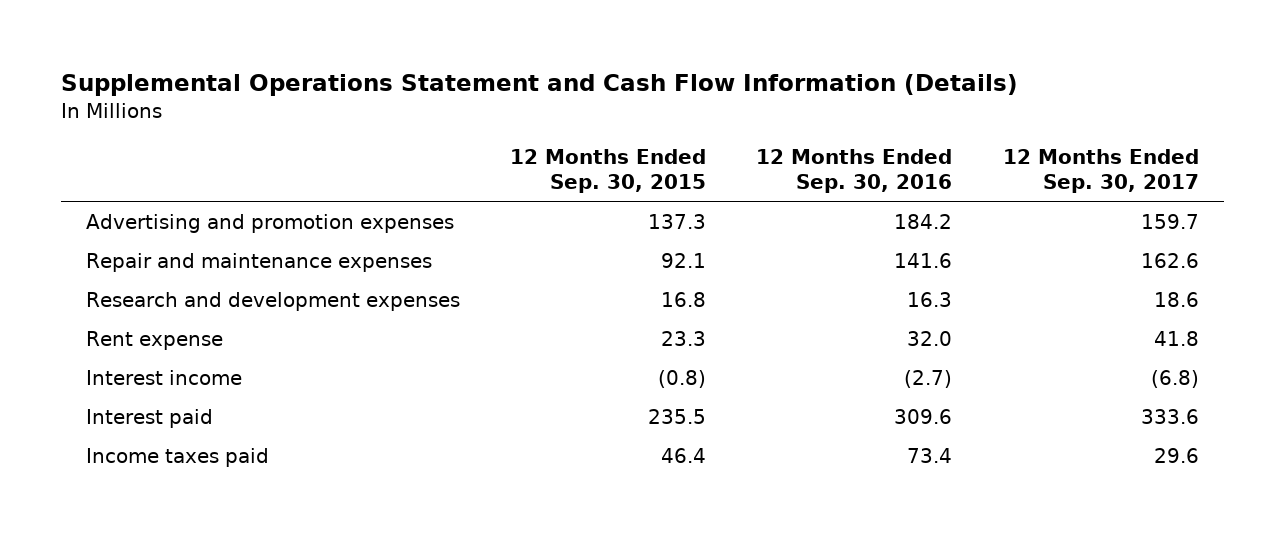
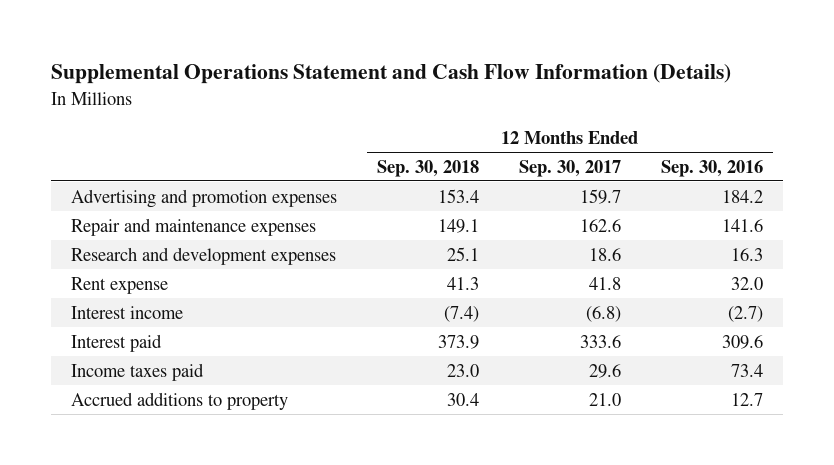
[510,148,707,193] 12 Months Ended Sep. 30, 2015 -> none
none -> [376,159,479,177] Sep. 30, 2018
none -> [70,391,288,410] Accrued additions to property

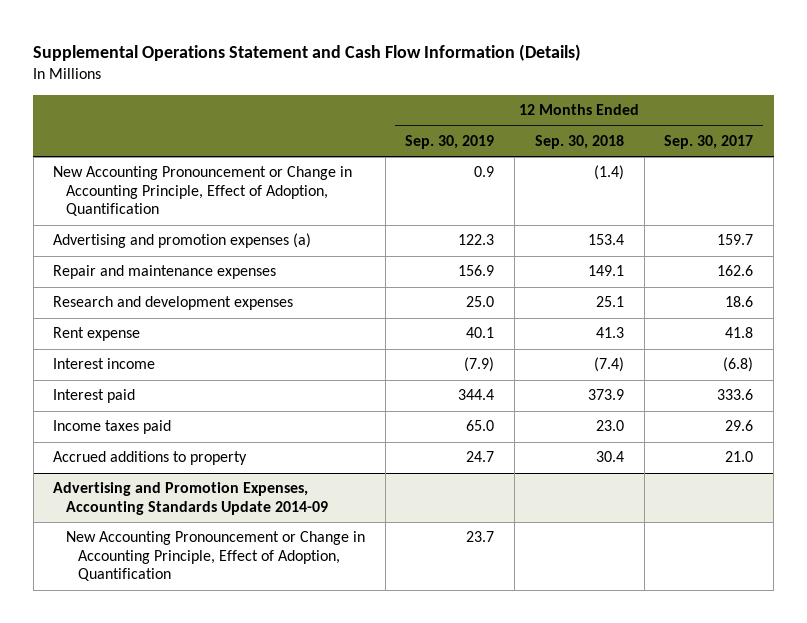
[661,159,764,177] Sep. 30, 2016 -> none
none -> [405,135,495,150] Sep. 30, 2019
none -> [53,166,353,217] New Accounting Pronouncement or Change in Accounting Principle, Effect of Adoption, Quantification
[70,188,337,208] Advertising and promotion expenses -> [53,233,312,249] Advertising and promotion expenses (a)
none -> [53,482,328,515] Advertising and Promotion Expenses, Accounting Standards Update 2014-09
none -> [65,531,365,582] New Accounting Pronouncement or Change in Accounting Principle, Effect of Adoption, Quantification

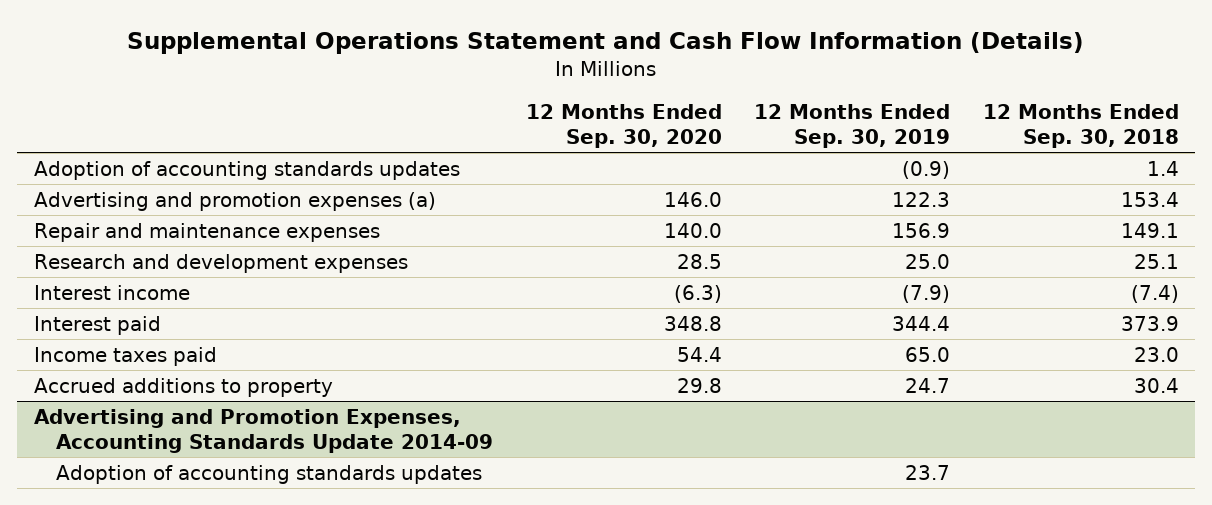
[664,135,754,150] Sep. 30, 2017 -> none
none -> [525,103,722,148] 12 Months Ended Sep. 30, 2020
[53,166,353,217] New Accounting Pronouncement or Change in Accounting Principle, Effect of Adoption, Quantification -> none
none -> [33,161,460,181] Adoption of accounting standards updates
[53,327,141,342] Rent expense -> none
[65,531,365,582] New Accounting Pronouncement or Change in Accounting Principle, Effect of Adoption, Quantification -> [56,465,483,485] Adoption of accounting standards updates

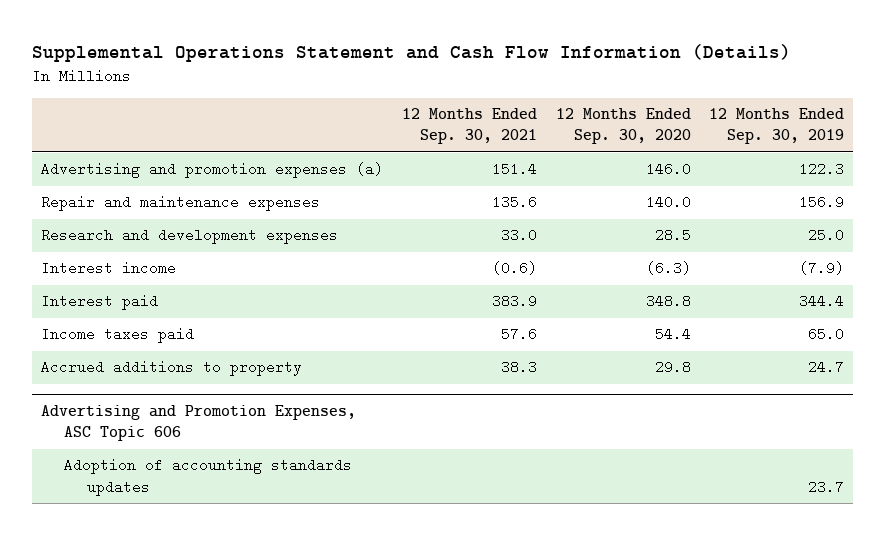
[982,103,1179,148] 12 Months Ended Sep. 30, 2018 -> none
none -> [402,108,538,145] 12 Months Ended Sep. 30, 2021
[33,161,460,181] Adoption of accounting standards updates -> none
[33,409,494,454] Advertising and Promotion Expenses, Accounting Standards Update 2014-09 -> none
none -> [41,405,357,442] Advertising and Promotion Expenses, ASC Topic 606

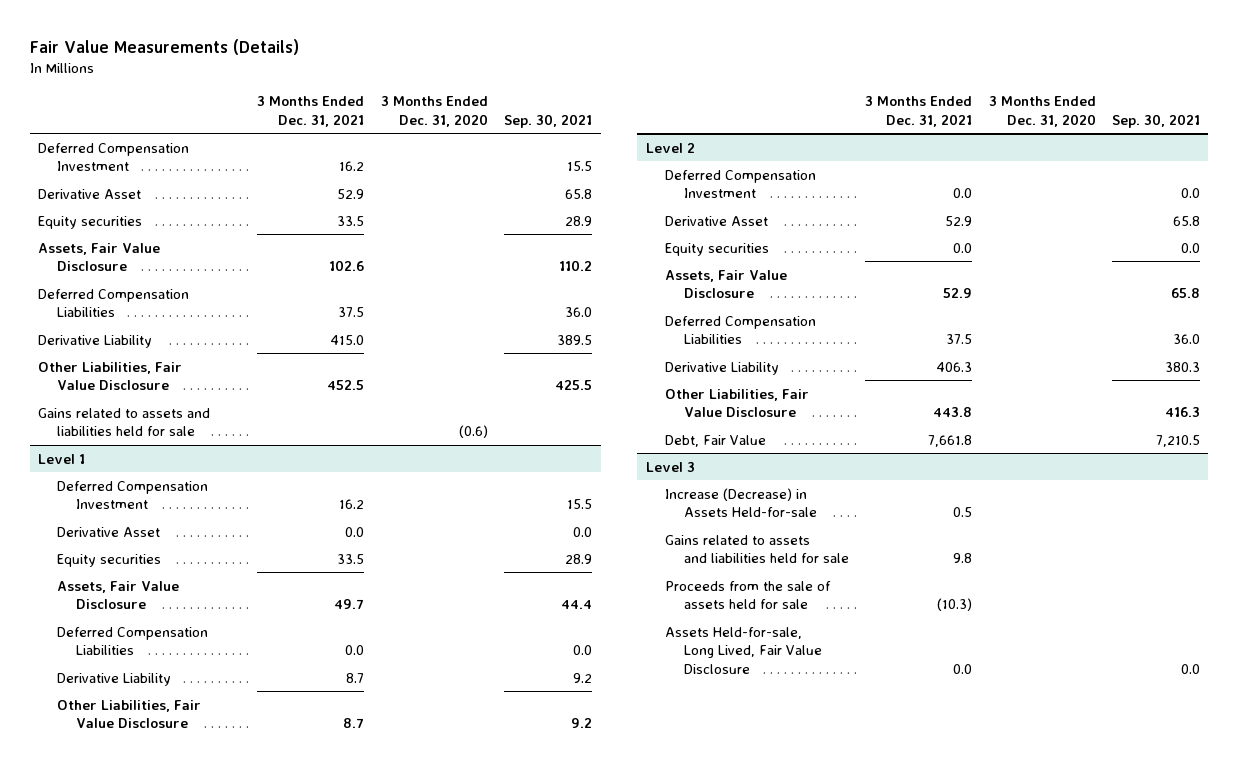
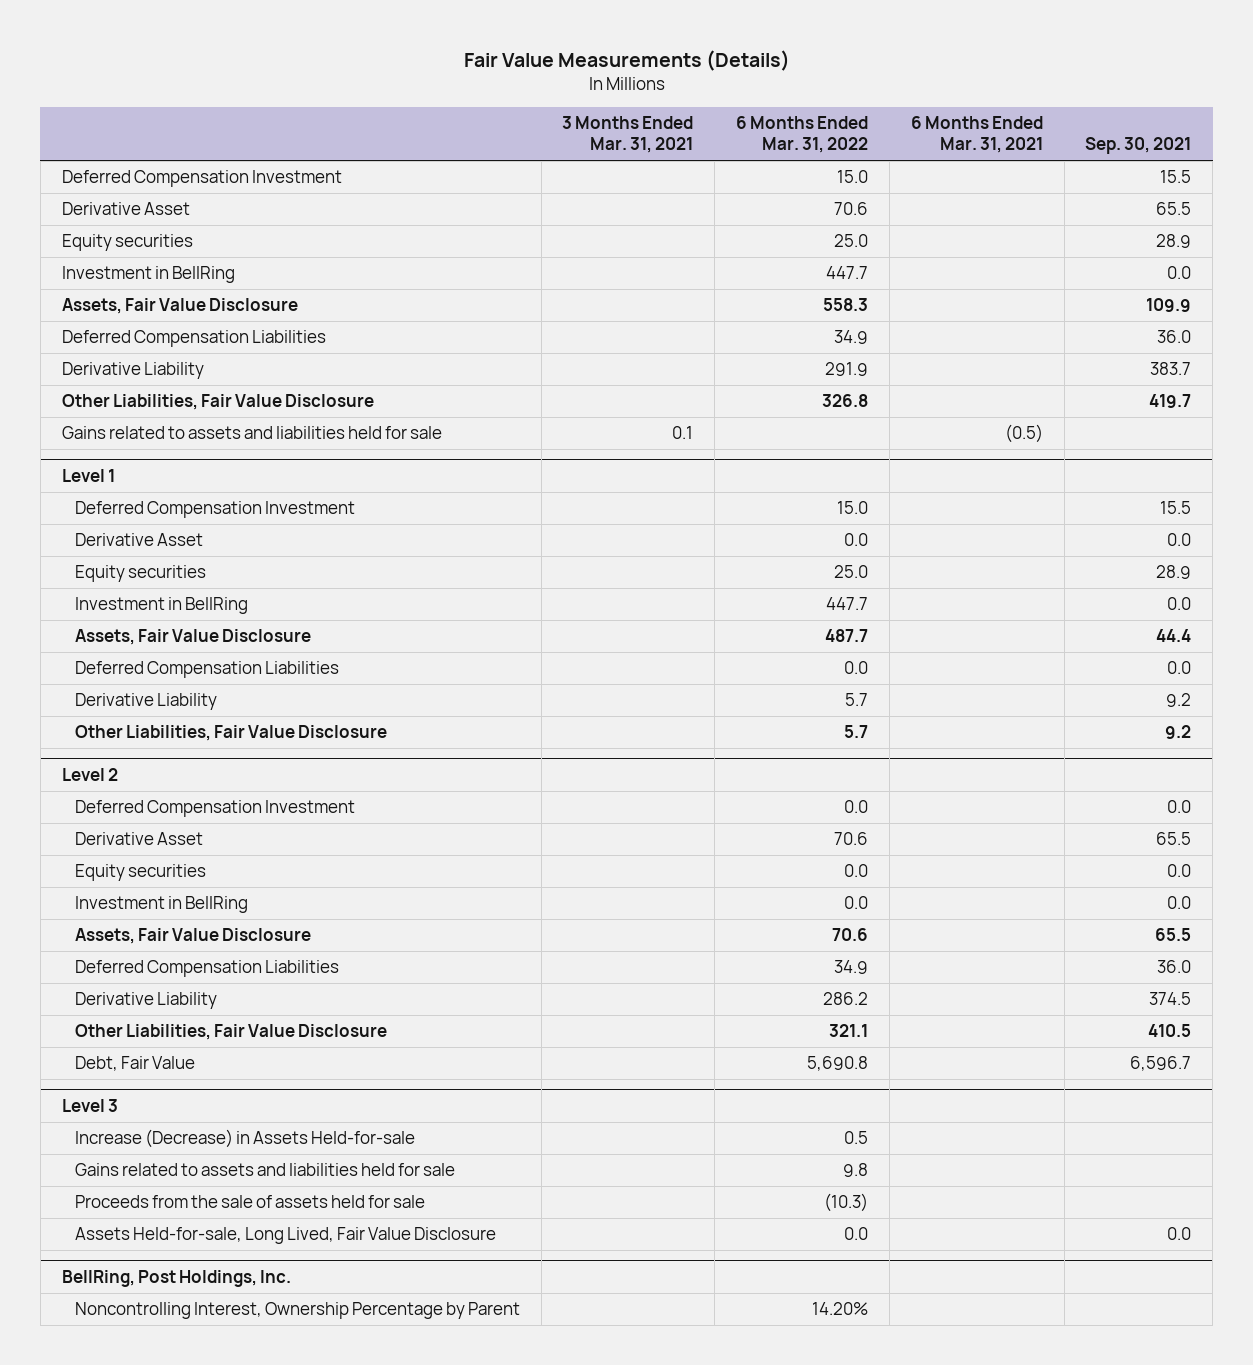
[257,95,365,127] 3 Months Ended Dec. 31, 2021 -> none
[380,95,488,127] 3 Months Ended Dec. 31, 2020 -> none
none -> [562,116,694,154] 3 Months Ended Mar. 31, 2021
none -> [736,116,869,154] 6 Months Ended Mar. 31, 2022
none -> [910,116,1043,154] 6 Months Ended Mar. 31, 2021
[565,188,593,199] 65.8 -> [1156,202,1192,216] 65.5
none -> [61,266,235,284] Investment in BellRing
[559,260,593,272] 110.2 -> [1146,298,1192,313] 109.9
[557,334,593,345] 389.5 -> [1150,362,1192,376] 383.7
[555,380,593,391] 425.5 -> [1149,394,1192,409] 419.7
none -> [74,597,248,615] Investment in BellRing
[1173,215,1201,226] 65.8 -> [1156,832,1192,846] 65.5
none -> [74,896,248,914] Investment in BellRing
[1171,288,1201,299] 65.8 -> [1155,928,1192,942] 65.5
[1165,361,1201,372] 380.3 -> [1149,992,1192,1006] 374.5
[1165,407,1201,418] 416.3 -> [1148,1024,1192,1038] 410.5
[1156,434,1201,447] 7,210.5 -> [1130,1056,1192,1072] 6,596.7
none -> [61,1269,291,1287] BellRing, Post Holdings, Inc.
none -> [74,1302,520,1320] Noncontrolling Interest, Ownership Percentage by Parent

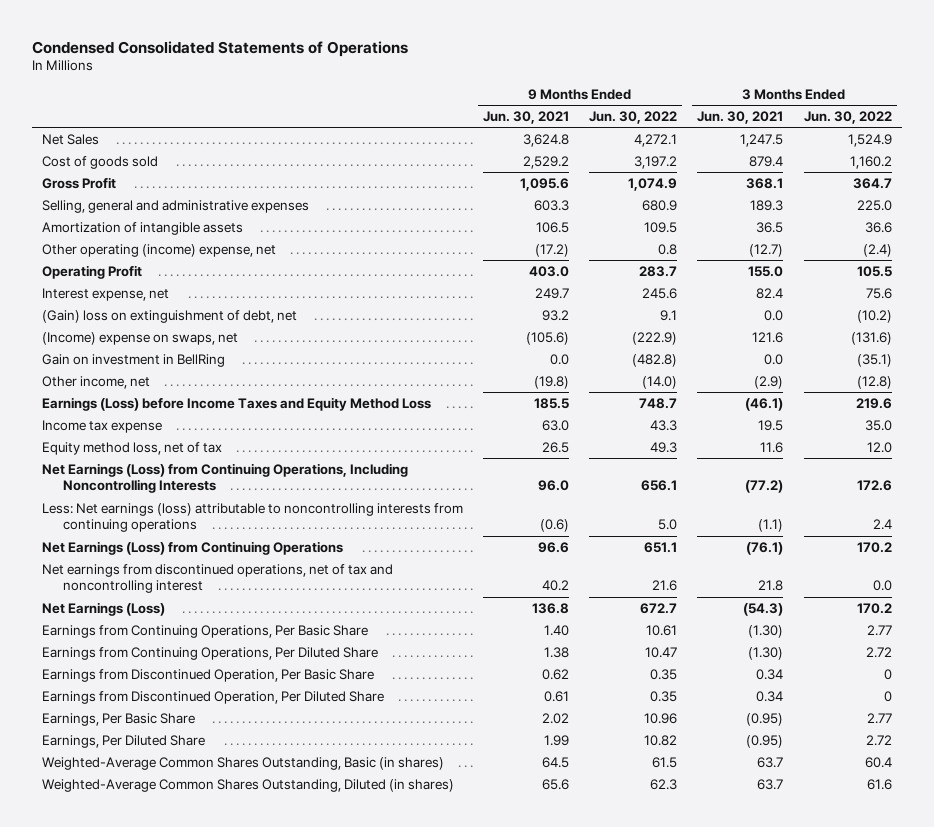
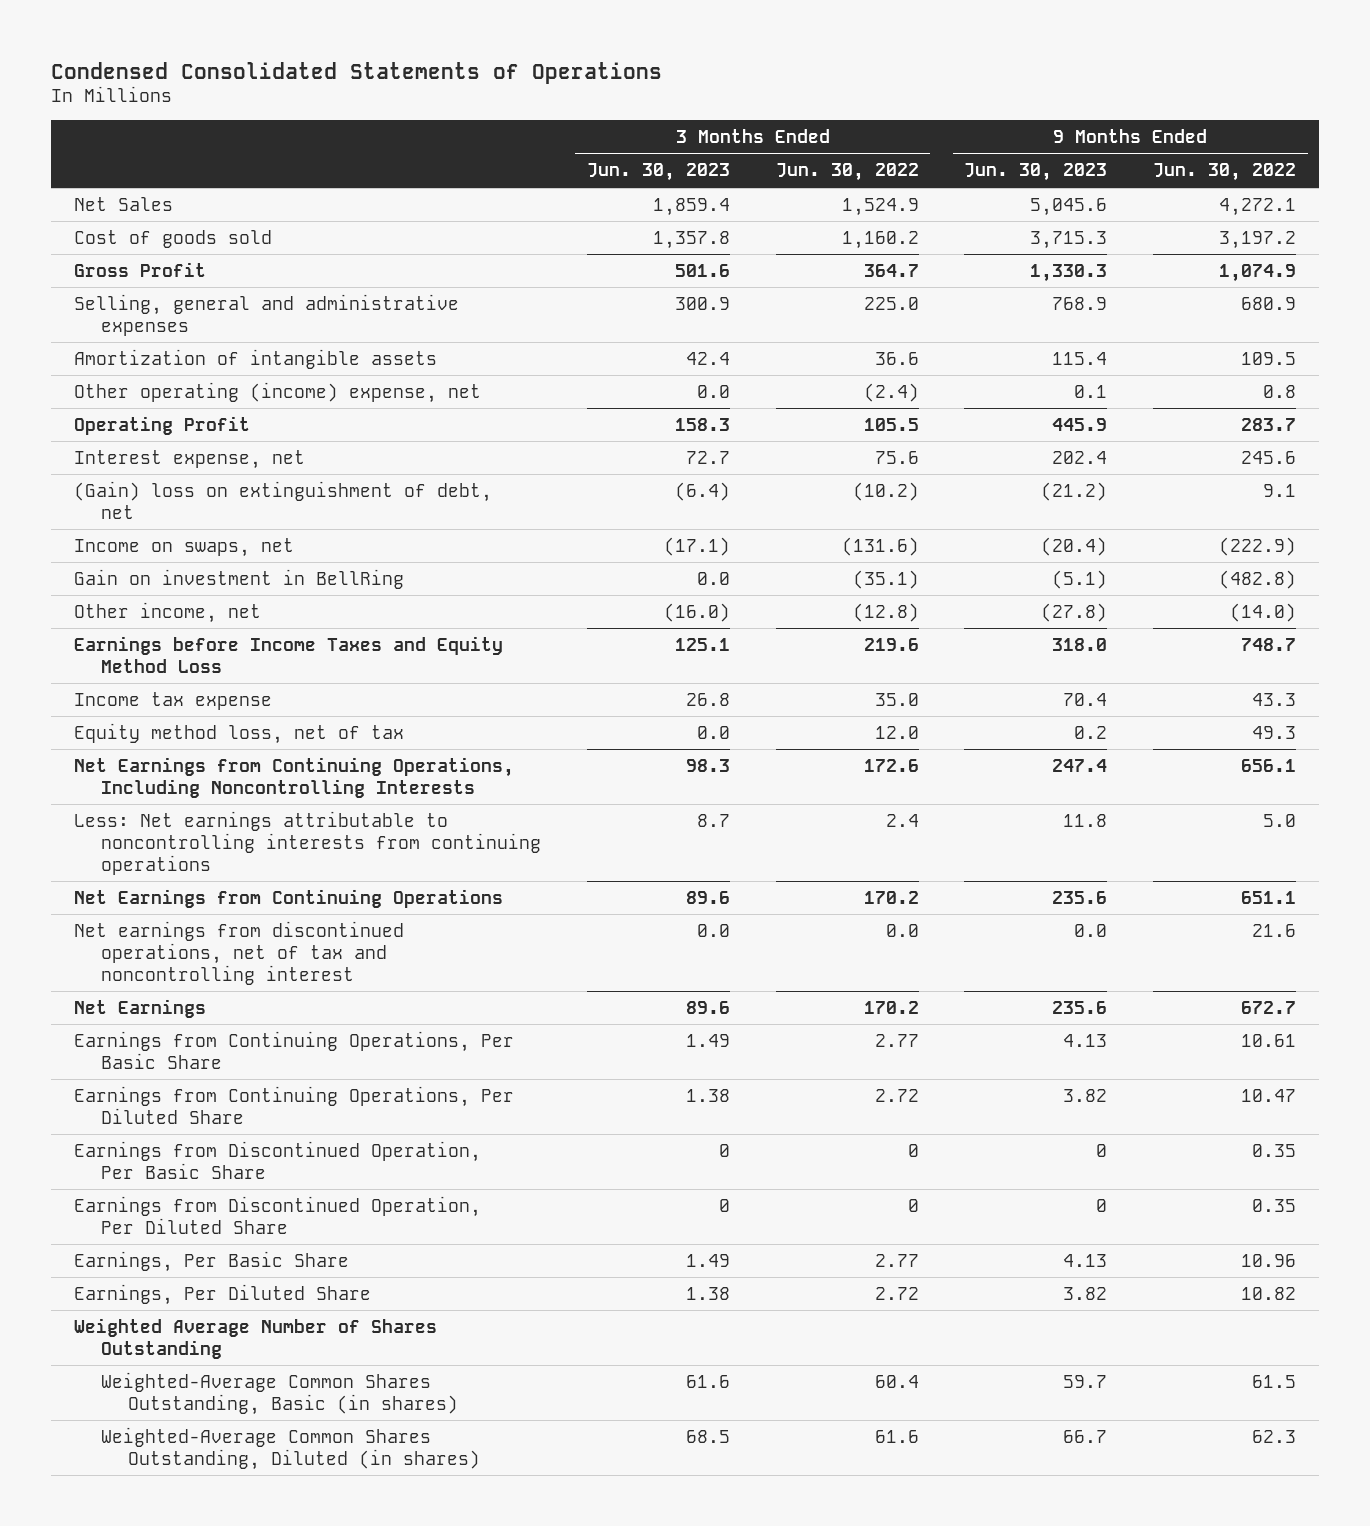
[483,111,570,125] Jun. 30, 2021 -> none
[697,111,784,125] Jun. 30, 2021 -> none
none -> [586,163,730,182] Jun. 30, 2023
none -> [964,163,1108,182] Jun. 30, 2023
[41,331,238,345] (Income) expense on swaps, net -> [74,537,295,557] Income on swaps, net
[41,396,431,411] Earnings (Loss) before Income Taxes and Equity Method Loss -> [74,635,504,673] Earnings before Income Taxes and Equity Method Loss
[41,462,408,494] Net Earnings (Loss) from Continuing Operations, Including Noncontrolling Interests -> [74,756,515,798] Net Earnings from Continuing Operations, Including Noncontrolling Interests
[41,502,463,533] Less: Net earnings (loss) attributable to noncontrolling interests from continuing operations -> [74,810,541,875] Less: Net earnings attributable to noncontrolling interests from continuing operations
[41,540,343,555] Net Earnings (Loss) from Continuing Operations -> [74,888,504,908] Net Earnings from Continuing Operations
[41,601,165,616] Net Earnings (Loss) -> [74,998,207,1018] Net Earnings
none -> [74,1317,438,1359] Weighted Average Number of Shares Outstanding

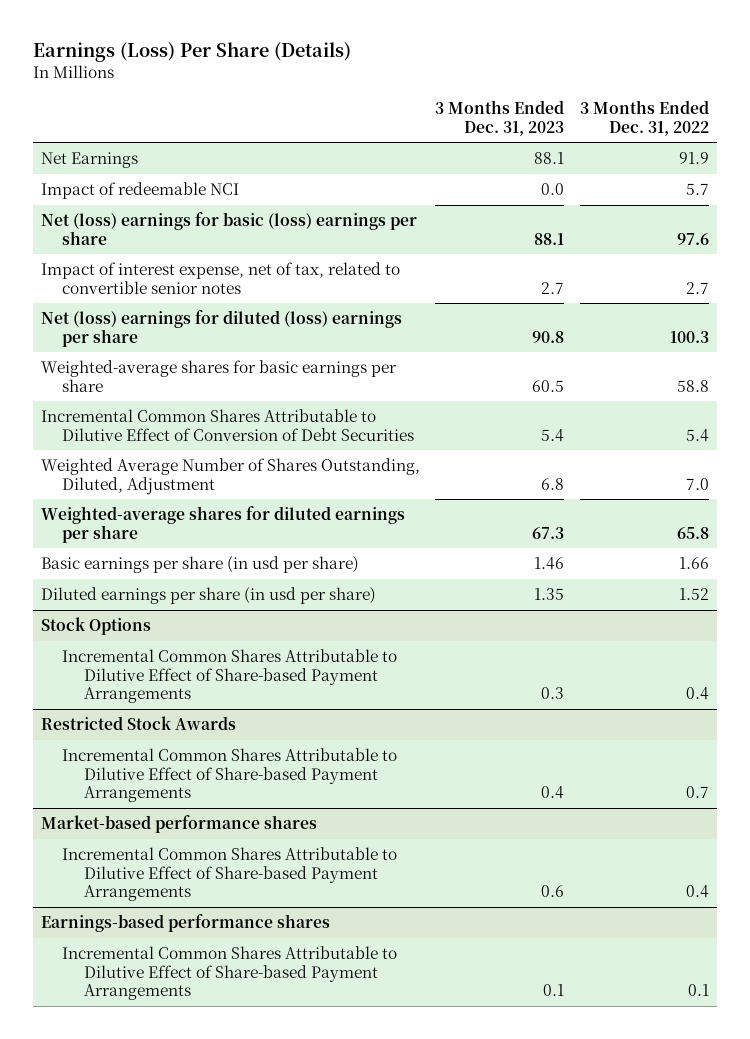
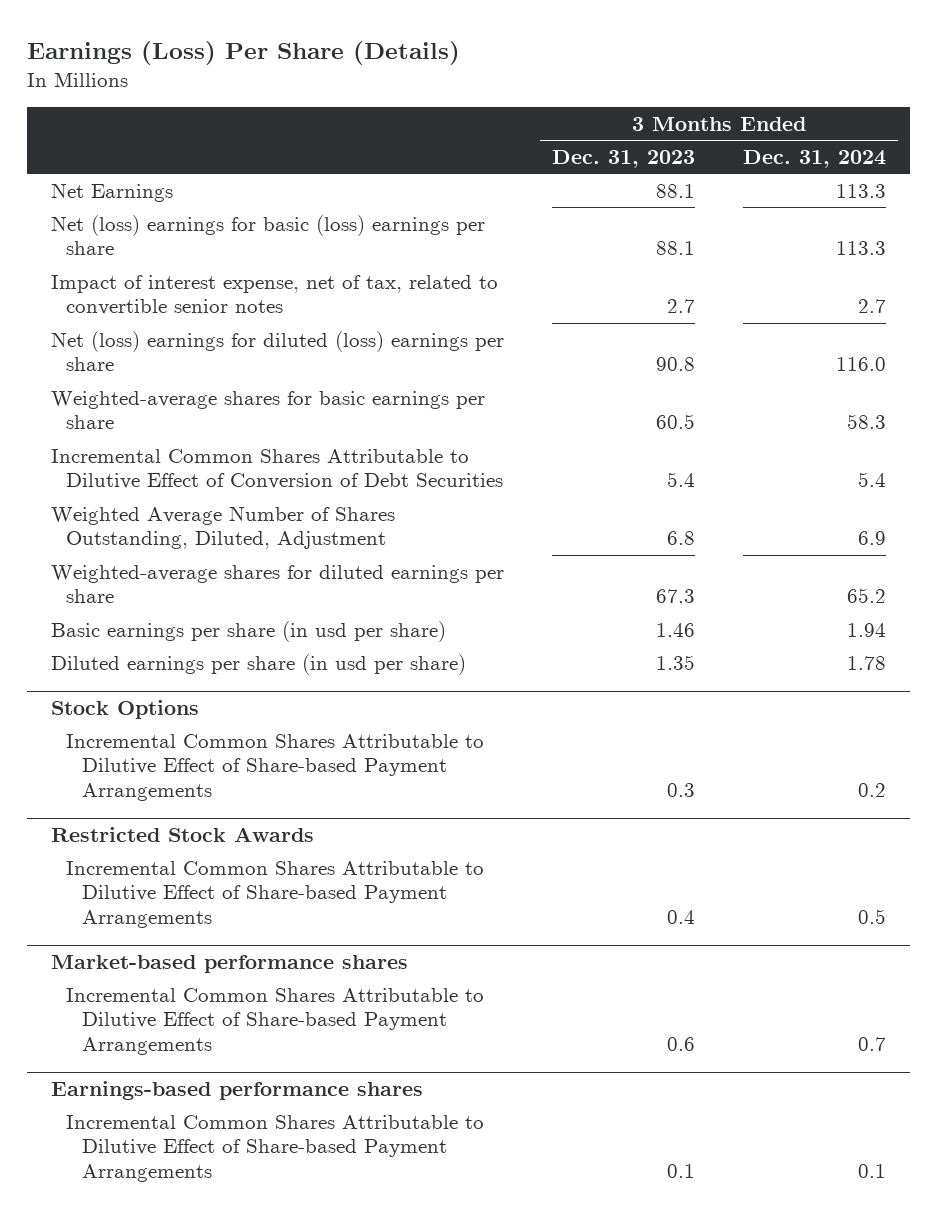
[580,100,710,136] 3 Months Ended Dec. 31, 2022 -> none
none -> [743,149,887,168] Dec. 31, 2024
[40,182,239,200] Impact of redeemable NCI -> none

